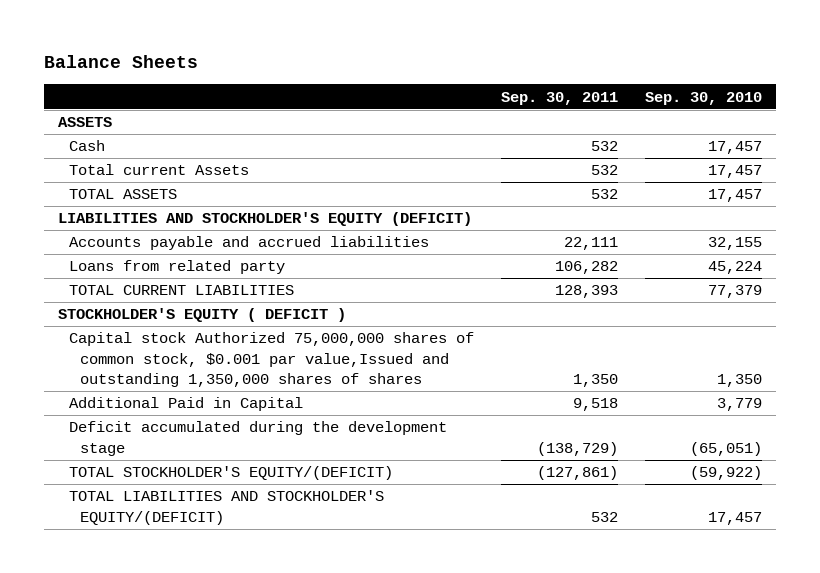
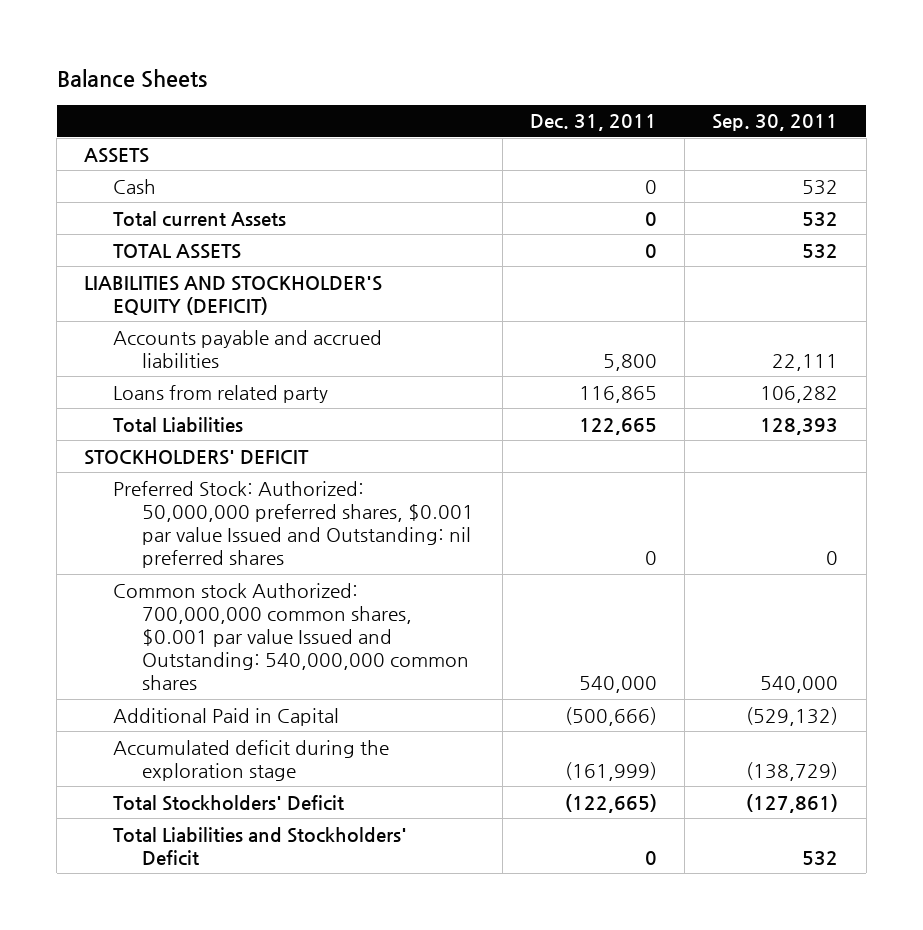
[644,91,762,105] Sep. 30, 2010 -> none
none -> [529,114,657,132] Dec. 31, 2011
[68,285,294,296] TOTAL CURRENT LIABILITIES -> [113,416,244,432] Total Liabilities
[57,308,346,323] STOCKHOLDER'S EQUITY ( DEFICIT ) -> [84,449,310,465] STOCKHOLDERS' DEFICIT
none -> [113,480,475,569] Preferred Stock: Authorized: 50,000,000 preferred shares, $0.001 par value Issued and Outstanding: nil preferred shares
[68,332,474,387] Capital stock Authorized 75,000,000 shares of common stock, $0.001 par value,Issued and outstanding 1,350,000 shares of shares -> [113,582,470,691] Common stock Authorized: 700,000,000 common shares, $0.001 par value Issued and Outstanding: 540,000,000 common shares
[572,373,618,387] 1,350 -> [760,676,839,694] 540,000
[572,398,618,412] 9,518 -> [746,706,839,726] (529,132)
[68,421,447,456] Deficit accumulated during the development stage -> [113,739,390,781] Accumulated deficit during the exploration stage
[68,466,393,481] TOTAL STOCKHOLDER'S EQUITY/(DEFICIT) -> [113,794,345,811] Total Stockholders' Deficit
[68,490,384,525] TOTAL LIABILITIES AND STOCKHOLDER'S EQUITY/(DEFICIT) -> [113,826,408,866] Total Liabilities and Stockholders' Deficit

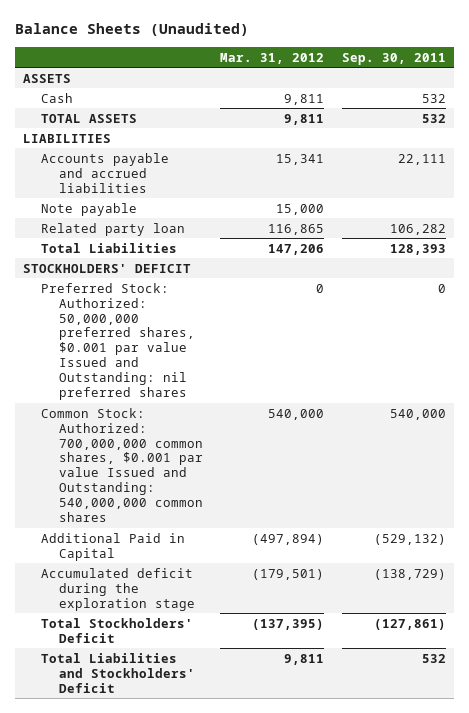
[56,68,207,88] Balance Sheets -> [14,23,249,37] Balance Sheets (Unaudited)
[529,114,657,132] Dec. 31, 2011 -> none
none -> [220,52,325,64] Mar. 31, 2012
[113,210,287,227] Total current Assets -> none
[84,275,383,315] LIABILITIES AND STOCKHOLDER'S EQUITY (DEFICIT) -> [23,133,112,143] LIABILITIES
none -> [41,202,138,216] Note payable
[113,384,329,403] Loans from related party -> [41,222,186,236] Related party loan
[113,582,470,691] Common stock Authorized: 700,000,000 common shares, $0.001 par value Issued and Outstanding: 540,000,000 common shares -> [41,407,203,523] Common Stock: Authorized: 700,000,000 common shares, $0.001 par value Issued and Outstanding: 540,000,000 common shares

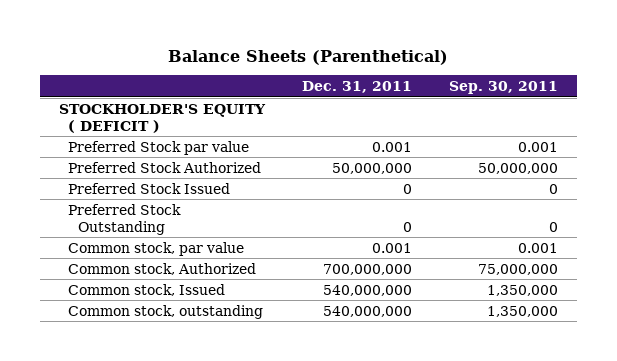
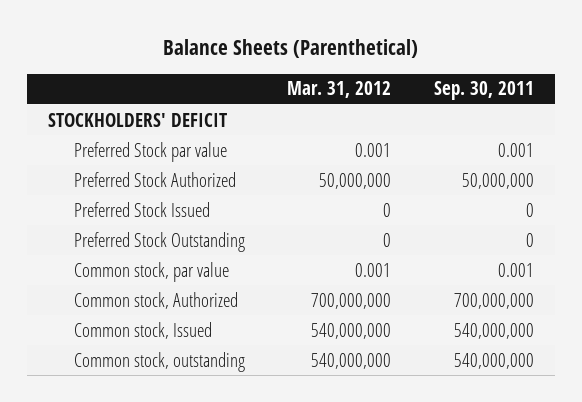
[301,81,412,94] Dec. 31, 2011 -> none
none -> [287,81,392,99] Mar. 31, 2012
[58,103,266,133] STOCKHOLDER'S EQUITY ( DEFICIT ) -> [48,112,228,127] STOCKHOLDERS' DEFICIT
[477,263,558,275] 75,000,000 -> [453,292,534,309] 700,000,000
[486,284,558,296] 1,350,000 -> [453,322,534,339] 540,000,000
[486,305,558,317] 1,350,000 -> [453,352,534,369] 540,000,000

